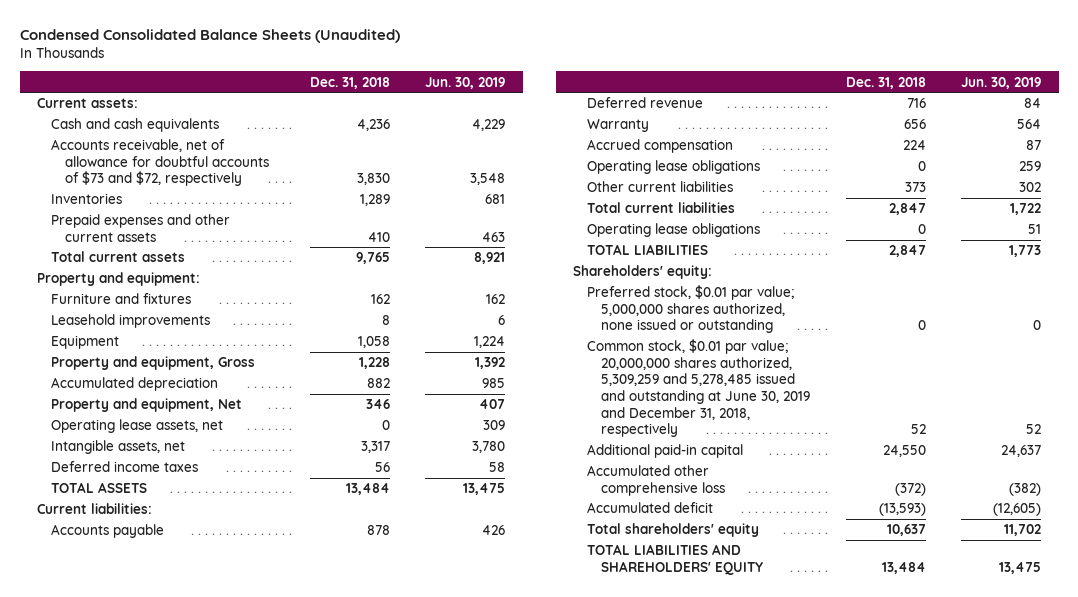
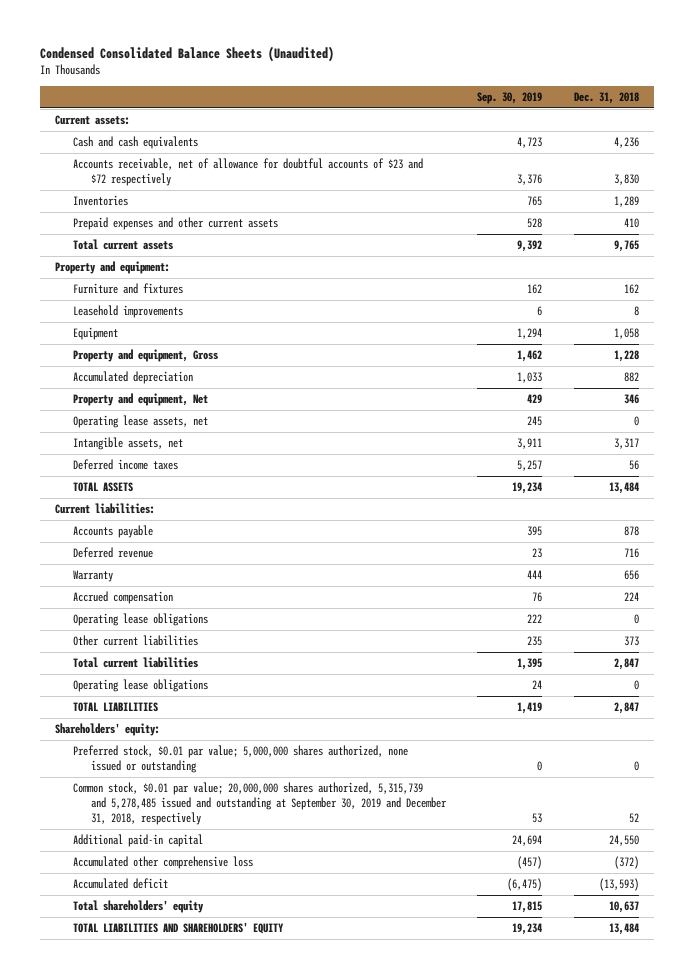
[424,76,505,89] Jun. 30, 2019 -> none
none -> [477,91,543,104] Sep. 30, 2019
[51,139,270,187] Accounts receivable, net of allowance for doubtful accounts of $73 and $72, respectively -> [73,158,424,186] Accounts receivable, net of allowance for doubtful accounts of $23 and $72 respectively
[587,339,811,438] Common stock, $0.01 par value; 20,000,000 shares authorized, 5,309,259 and 5,278,485 issued and outstanding at June 30, 2019 and December 31, 2018, respectively -> [73,782,447,825] Common stock, $0.01 par value; 20,000,000 shares authorized, 5,315,739 and 5,278,485 issued and outstanding at September 30, 2019 and December 31, 2018, respectively

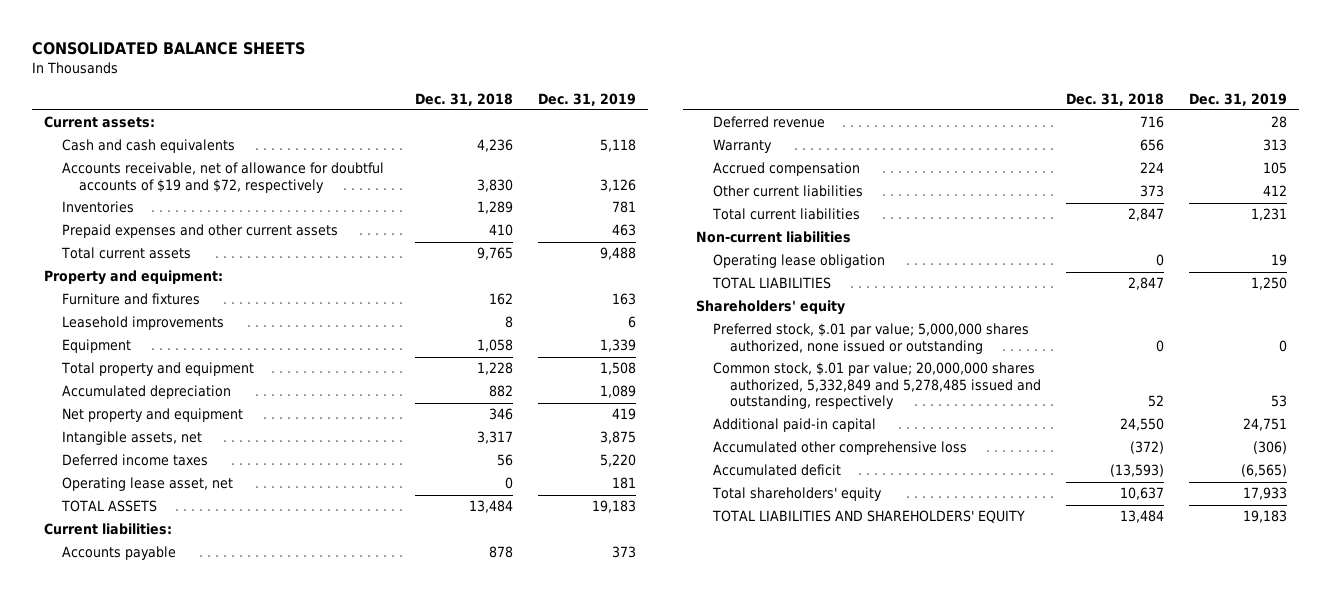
[39,46,334,63] Condensed Consolidated Balance Sheets (Unaudited) -> [32,41,306,55] CONSOLIDATED BALANCE SHEETS
[477,91,543,104] Sep. 30, 2019 -> none
none -> [537,92,636,106] Dec. 31, 2019
[73,158,424,186] Accounts receivable, net of allowance for doubtful accounts of $23 and $72 respectively -> [61,162,384,193] Accounts receivable, net of allowance for doubtful accounts of $19 and $72, respectively
[73,349,219,363] Property and equipment, Gross -> [60,362,254,377] Total property and equipment
[73,415,209,429] Operating lease assets, net -> none
[73,393,209,407] Property and equipment, Net -> [61,408,243,423] Net property and equipment
none -> [61,477,233,492] Operating lease asset, net
[73,613,209,627] Operating lease obligations -> none
none -> [695,231,851,244] Non-current liabilities
[73,679,209,693] Operating lease obligations -> [713,254,886,269] Operating lease obligation
[55,723,161,737] Shareholders' equity: -> [695,300,845,316] Shareholders' equity
[73,745,409,773] Preferred stock, $0.01 par value; 5,000,000 shares authorized, none issued or outstanding -> [713,323,1030,354] Preferred stock, $.01 par value; 5,000,000 shares authorized, none issued or outstanding
[73,782,447,825] Common stock, $0.01 par value; 20,000,000 shares authorized, 5,315,739 and 5,278,485 issued and outstanding at September 30, 2019 and December 31, 2018, respectively -> [713,362,1042,410] Common stock, $.01 par value; 20,000,000 shares authorized, 5,332,849 and 5,278,485 issued and outstanding, respectively

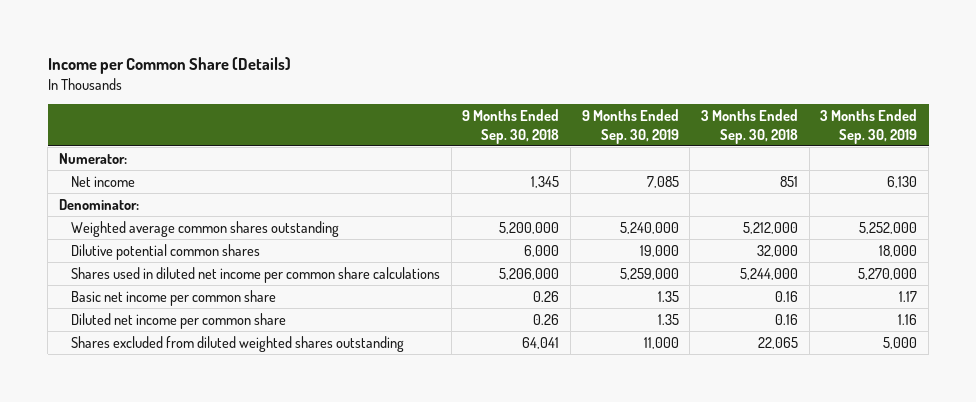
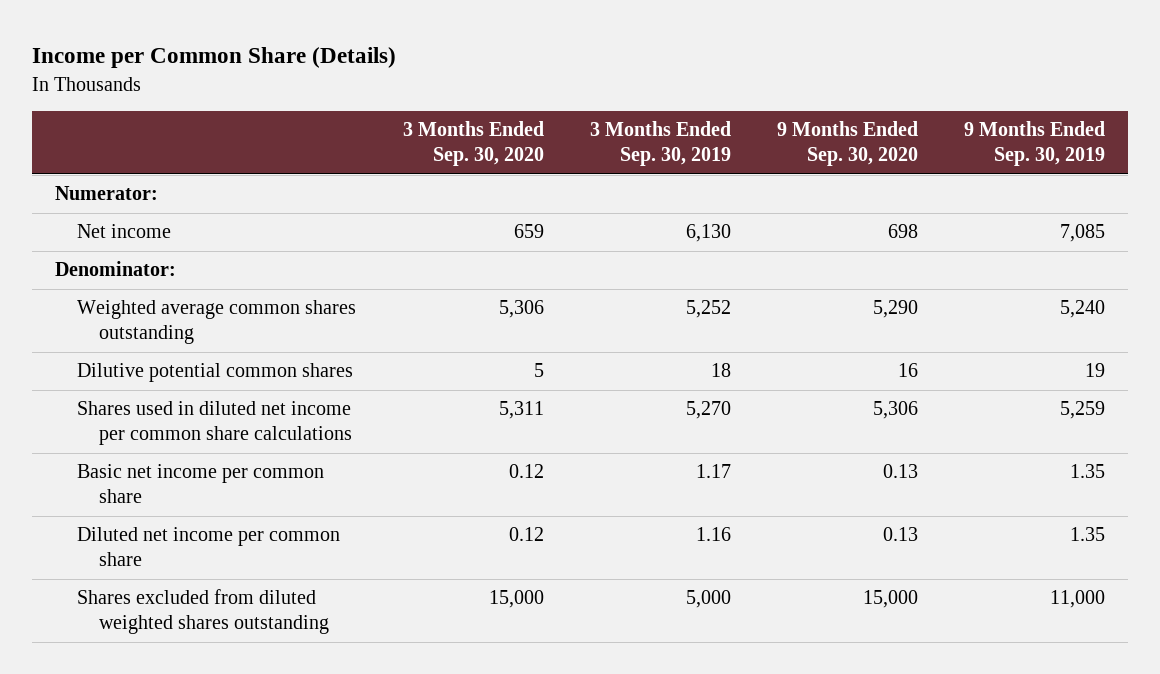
[462,108,560,144] 9 Months Ended Sep. 30, 2018 -> none
[701,108,799,144] 3 Months Ended Sep. 30, 2018 -> none
none -> [402,121,544,167] 3 Months Ended Sep. 30, 2020
none -> [777,121,919,167] 9 Months Ended Sep. 30, 2020
[619,221,679,234] 5,240,000 -> [1060,300,1106,319] 5,240
[859,221,918,234] 5,252,000 -> [685,300,731,319] 5,252
[639,244,679,257] 19,000 -> [1085,363,1106,378] 19
[879,244,918,257] 18,000 -> [710,363,731,378] 18
[619,267,679,280] 5,259,000 -> [1060,401,1106,420] 5,259
[858,267,918,280] 5,270,000 -> [685,401,731,420] 5,270

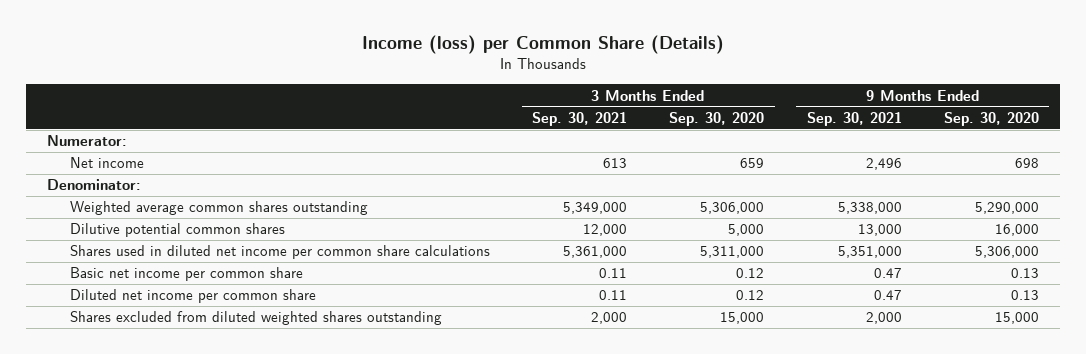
[31,47,396,69] Income per Common Share (Details) -> [361,35,724,55] Income (loss) per Common Share (Details)
[589,121,731,167] 3 Months Ended Sep. 30, 2019 -> none
[964,121,1106,167] 9 Months Ended Sep. 30, 2019 -> none
none -> [532,111,628,126] Sep. 30, 2021
none -> [806,111,902,126] Sep. 30, 2021
[498,300,544,319] 5,306 -> [700,202,765,215] 5,306,000
[873,300,919,319] 5,290 -> [974,202,1039,215] 5,290,000
[533,363,544,378] 5 -> [728,224,765,237] 5,000
[898,363,919,378] 16 -> [994,224,1039,237] 16,000
[498,401,544,420] 5,311 -> [700,246,765,259] 5,311,000
[873,401,919,420] 5,306 -> [974,246,1039,259] 5,306,000

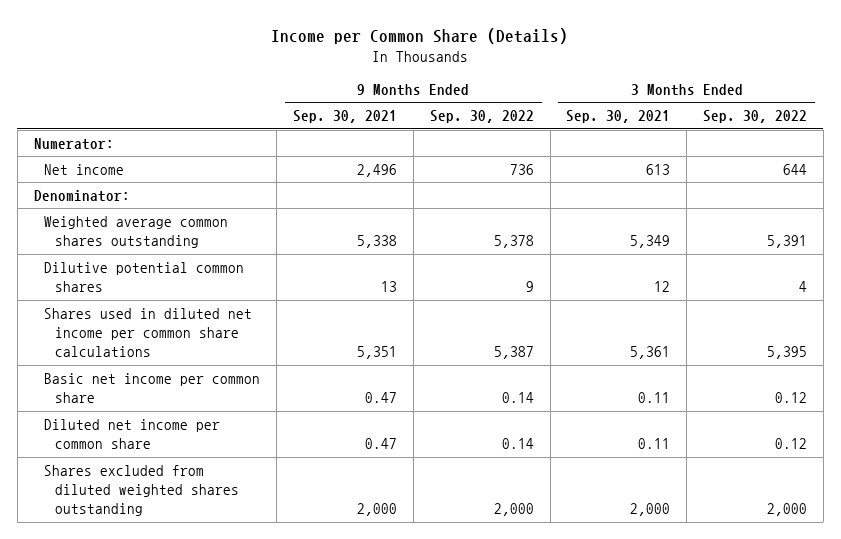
[361,35,724,55] Income (loss) per Common Share (Details) -> [271,27,569,44] Income per Common Share (Details)
[669,111,765,126] Sep. 30, 2020 -> none
[943,111,1039,126] Sep. 30, 2020 -> none
none -> [429,110,534,124] Sep. 30, 2022
none -> [703,110,808,124] Sep. 30, 2022
[563,202,628,215] 5,349,000 -> [630,235,671,249] 5,349
[837,202,902,215] 5,338,000 -> [356,235,397,249] 5,338
[583,224,628,237] 12,000 -> [654,281,671,293] 12
[857,224,902,237] 13,000 -> [380,281,397,293] 13
[563,246,628,259] 5,361,000 -> [630,346,671,360] 5,361
[837,246,902,259] 5,351,000 -> [356,346,397,360] 5,351

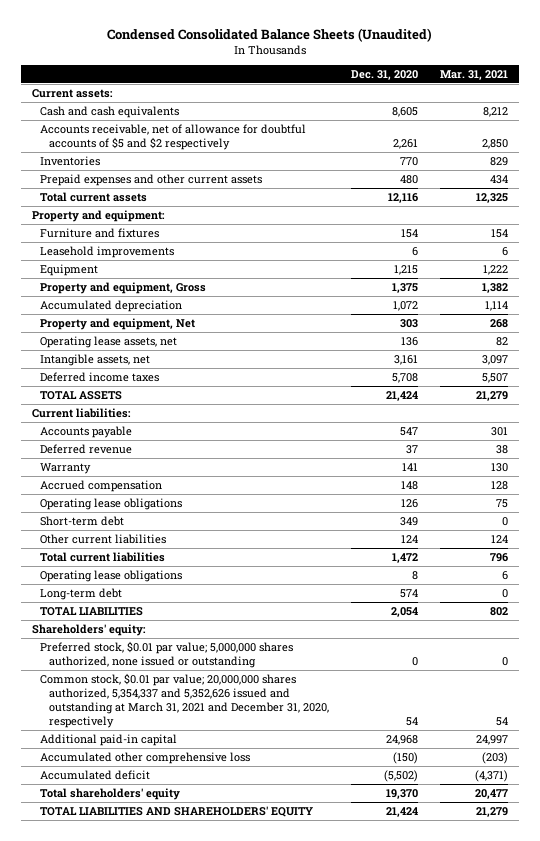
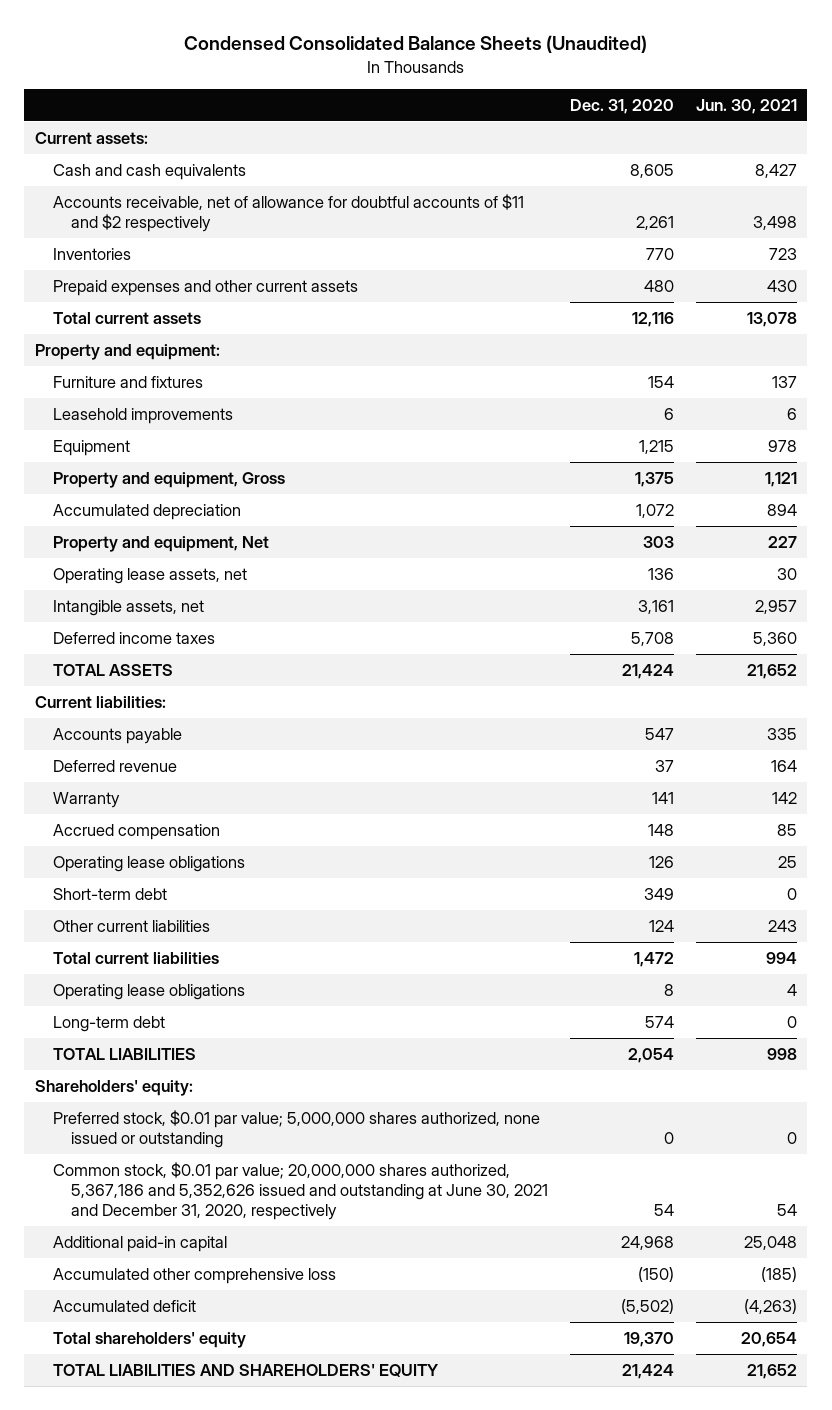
[440,69,509,80] Mar. 31, 2021 -> none
none -> [695,99,797,115] Jun. 30, 2021
[40,123,307,150] Accounts receivable, net of allowance for doubtful accounts of $5 and $2 respectively -> [53,193,525,232] Accounts receivable, net of allowance for doubtful accounts of $11 and $2 respectively
[40,672,329,729] Common stock, $0.01 par value; 20,000,000 shares authorized, 5,354,337 and 5,352,626 issued and outstanding at March 31, 2021 and December 31, 2020, respectively -> [53,1161,549,1220] Common stock, $0.01 par value; 20,000,000 shares authorized, 5,367,186 and 5,352,626 issued and outstanding at June 30, 2021 and December 31, 2020, respectively

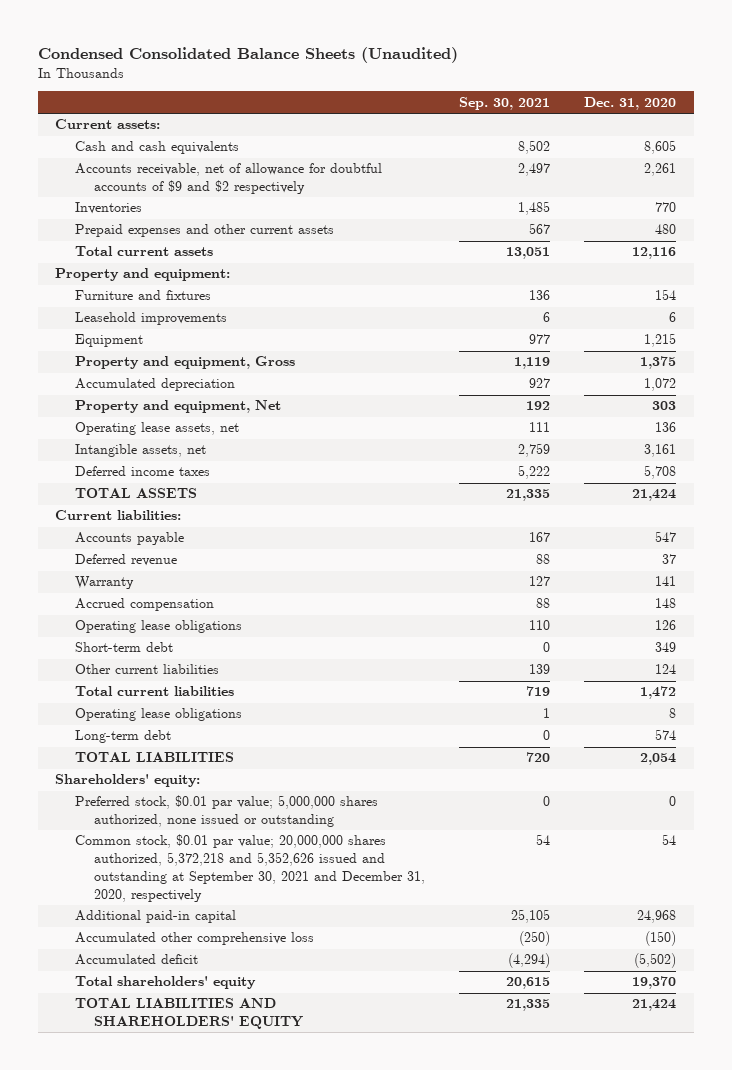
[695,99,797,115] Jun. 30, 2021 -> none
none -> [458,96,550,110] Sep. 30, 2021
[53,193,525,232] Accounts receivable, net of allowance for doubtful accounts of $11 and $2 respectively -> [74,163,382,195] Accounts receivable, net of allowance for doubtful accounts of $9 and $2 respectively
[53,1161,549,1220] Common stock, $0.01 par value; 20,000,000 shares authorized, 5,367,186 and 5,352,626 issued and outstanding at June 30, 2021 and December 31, 2020, respectively -> [74,834,425,902] Common stock, $0.01 par value; 20,000,000 shares authorized, 5,372,218 and 5,352,626 issued and outstanding at September 30, 2021 and December 31, 2020, respectively

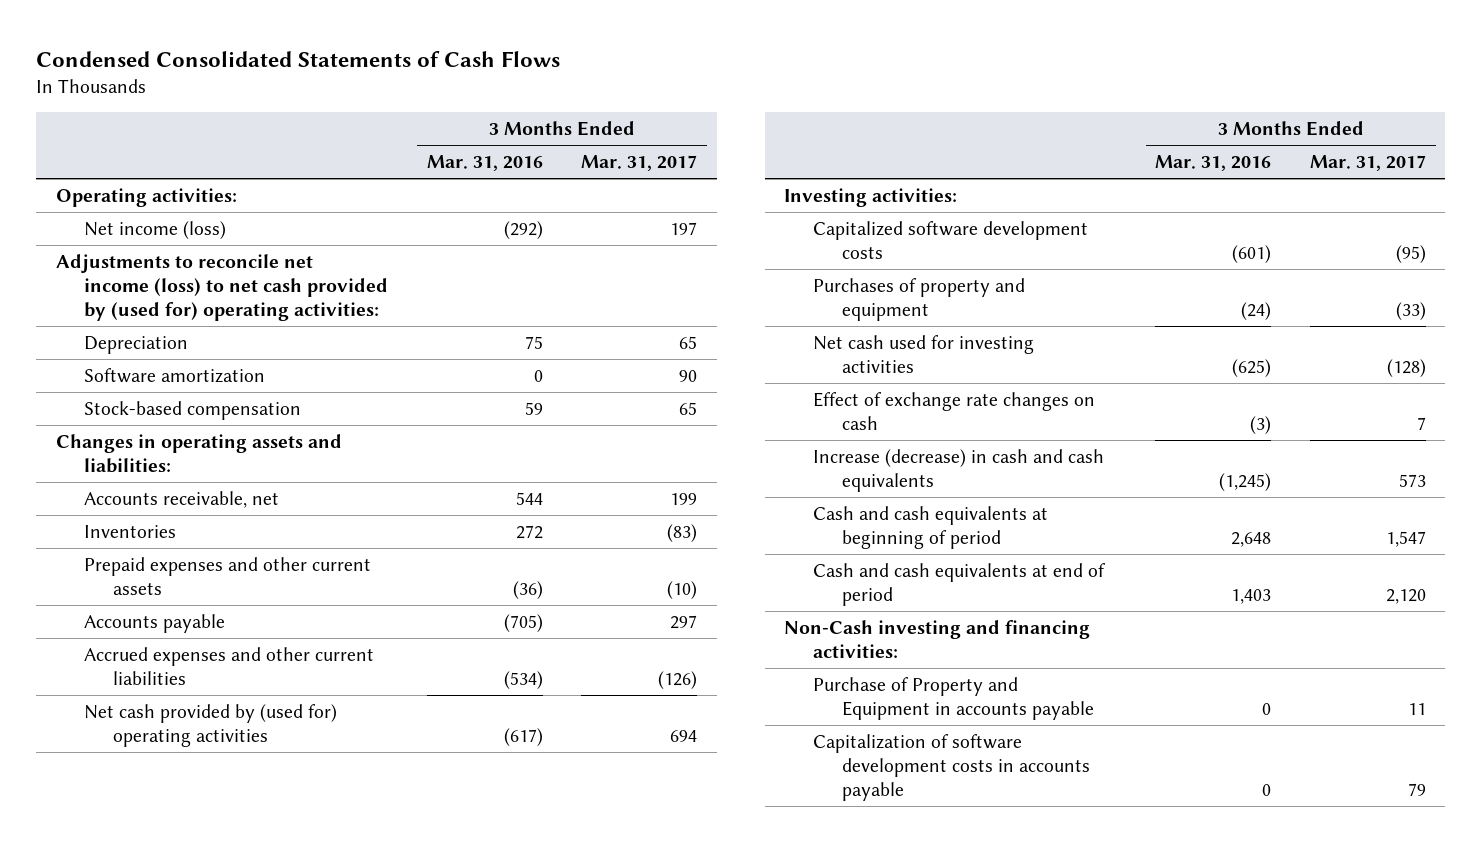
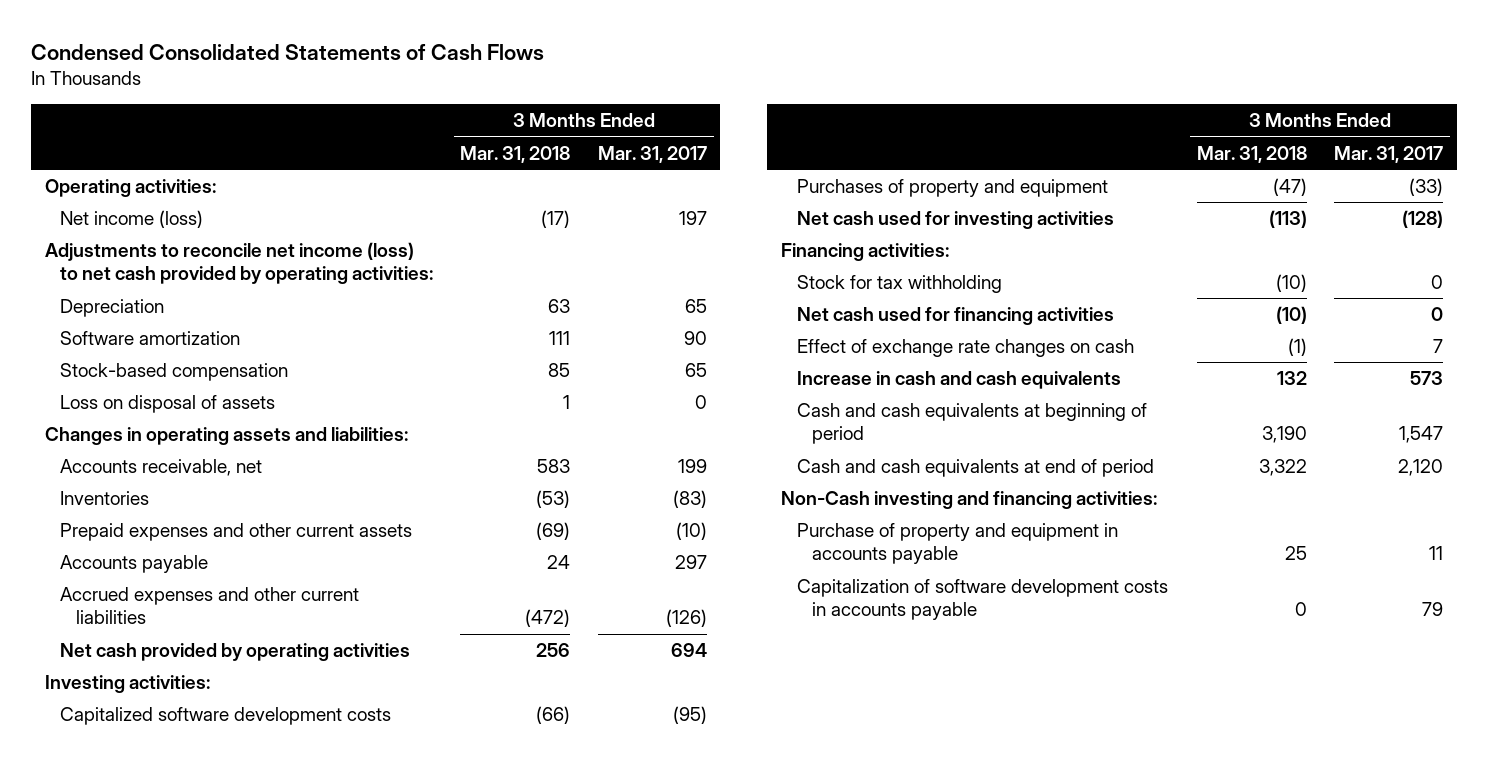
[426,154,543,171] Mar. 31, 2016 -> none
none -> [460,145,571,163] Mar. 31, 2018
[55,253,389,322] Adjustments to reconcile net income (loss) to net cash provided by (used for) operating activities: -> [44,242,434,285] Adjustments to reconcile net income (loss) to net cash provided by operating activities:
none -> [60,395,276,414] Loss on disposal of assets
[84,703,338,747] Net cash provided by (used for) operating activities -> [60,643,411,662] Net cash provided by operating activities
none -> [781,243,950,262] Financing activities:
none -> [796,275,1002,294] Stock for tax withholding
none -> [796,307,1114,326] Net cash used for financing activities
[813,448,1105,492] Increase (decrease) in cash and cash equivalents -> [796,371,1121,390] Increase in cash and cash equivalents
[813,676,1094,720] Purchase of Property and Equipment in accounts payable -> [796,523,1118,565] Purchase of property and equipment in accounts payable

